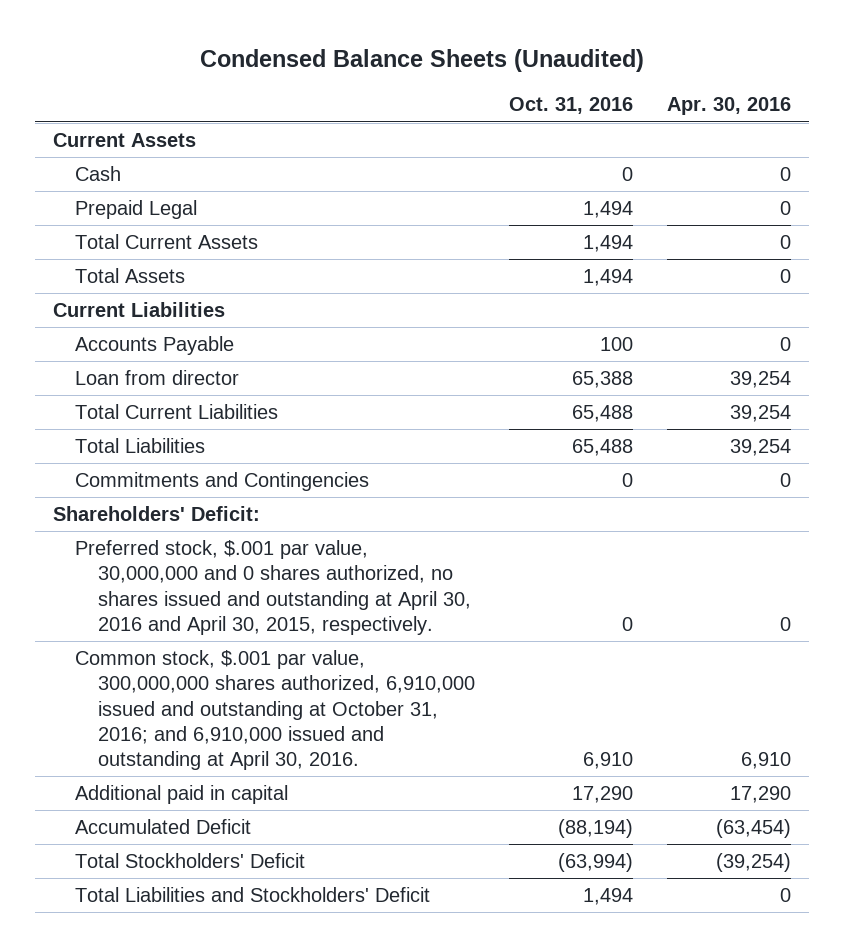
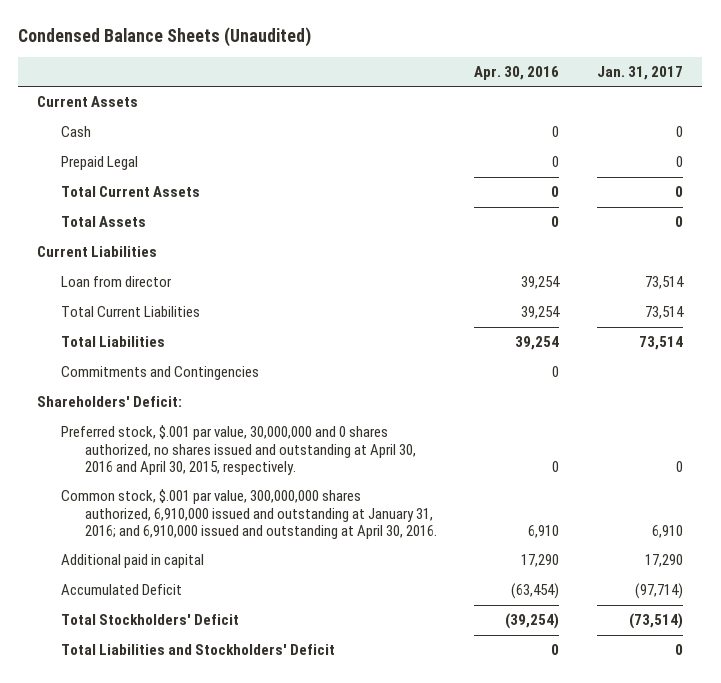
[509,97,634,115] Oct. 31, 2016 -> none
none -> [597,65,684,80] Jan. 31, 2017
[75,336,235,356] Accounts Payable -> none
[75,650,476,771] Common stock, $.001 par value, 300,000,000 shares authorized, 6,910,000 issued and outstanding at October 31, 2016; and 6,910,000 issued and outstanding at April 30, 2016. -> [60,489,437,540] Common stock, $.001 par value, 300,000,000 shares authorized, 6,910,000 issued and outstanding at January 31, 2016; and 6,910,000 issued and outstanding at April 30, 2016.

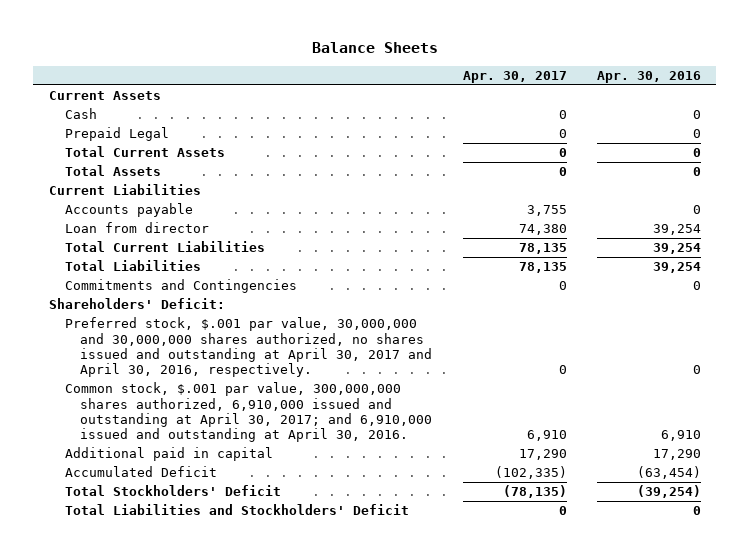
[18,26,312,47] Condensed Balance Sheets (Unaudited) -> [311,42,438,54] Balance Sheets
[597,65,684,80] Jan. 31, 2017 -> none
none -> [462,70,567,83] Apr. 30, 2017
none -> [64,203,193,218] Accounts payable
[60,425,416,476] Preferred stock, $.001 par value, 30,000,000 and 0 shares authorized, no shares issued and outstanding at April 30, 2016 and April 30, 2015, respectively. -> [64,317,433,378] Preferred stock, $.001 par value, 30,000,000 and 30,000,000 shares authorized, no shares issued and outstanding at April 30, 2017 and April 30, 2016, respectively.
[60,489,437,540] Common stock, $.001 par value, 300,000,000 shares authorized, 6,910,000 issued and outstanding at January 31, 2016; and 6,910,000 issued and outstanding at April 30, 2016. -> [64,382,433,443] Common stock, $.001 par value, 300,000,000 shares authorized, 6,910,000 issued and outstanding at April 30, 2017; and 6,910,000 issued and outstanding at April 30, 2016.

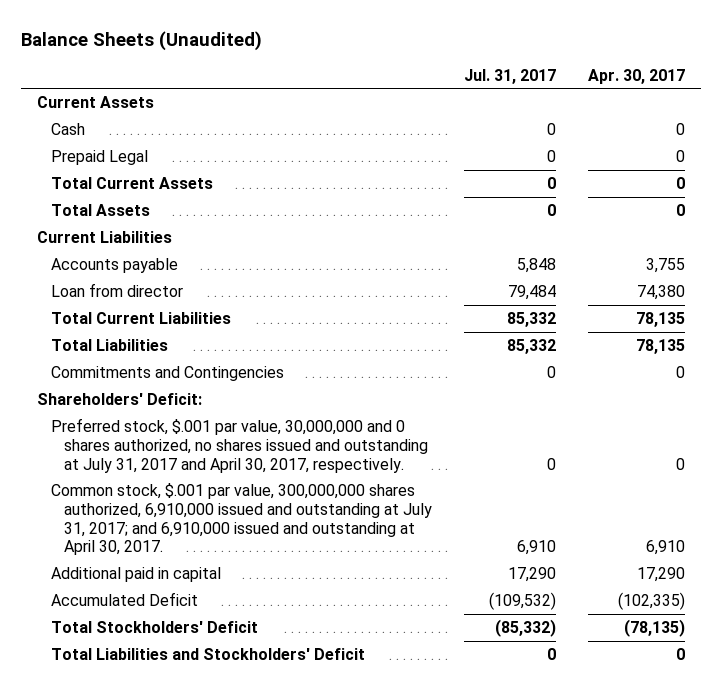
[311,42,438,54] Balance Sheets -> [20,30,262,51] Balance Sheets (Unaudited)
[596,70,701,83] Apr. 30, 2016 -> none
none -> [464,68,557,84] Jul. 31, 2017
[64,317,433,378] Preferred stock, $.001 par value, 30,000,000 and 30,000,000 shares authorized, no shares issued and outstanding at April 30, 2017 and April 30, 2016, respectively. -> [50,418,429,473] Preferred stock, $.001 par value, 30,000,000 and 0 shares authorized, no shares issued and outstanding at July 31, 2017 and April 30, 2017, respectively.
[64,382,433,443] Common stock, $.001 par value, 300,000,000 shares authorized, 6,910,000 issued and outstanding at April 30, 2017; and 6,910,000 issued and outstanding at April 30, 2016. -> [50,483,433,556] Common stock, $.001 par value, 300,000,000 shares authorized, 6,910,000 issued and outstanding at July 31, 2017; and 6,910,000 issued and outstanding at April 30, 2017.

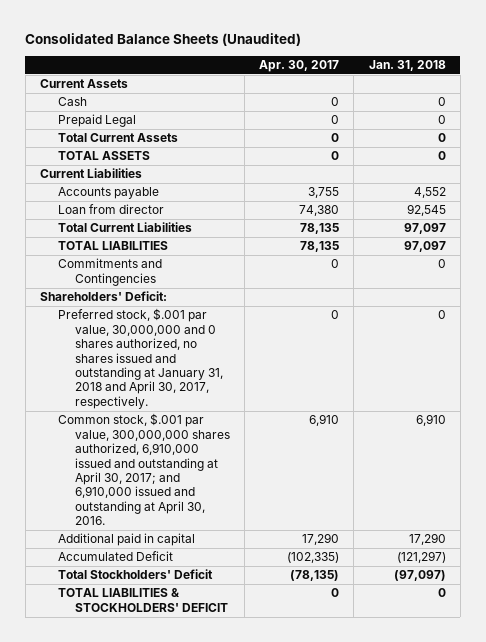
[20,30,262,51] Balance Sheets (Unaudited) -> [25,32,302,46] Consolidated Balance Sheets (Unaudited)
[464,68,557,84] Jul. 31, 2017 -> none
none -> [368,59,446,71] Jan. 31, 2018
[50,204,150,217] Total Assets -> [57,151,150,161] TOTAL ASSETS
[50,339,168,352] Total Liabilities -> [57,241,168,251] TOTAL LIABILITIES
[50,418,429,473] Preferred stock, $.001 par value, 30,000,000 and 0 shares authorized, no shares issued and outstanding at July 31, 2017 and April 30, 2017, respectively. -> [57,308,223,409] Preferred stock, $.001 par value, 30,000,000 and 0 shares authorized, no shares issued and outstanding at January 31, 2018 and April 30, 2017, respectively.
[50,483,433,556] Common stock, $.001 par value, 300,000,000 shares authorized, 6,910,000 issued and outstanding at July 31, 2017; and 6,910,000 issued and outstanding at April 30, 2017. -> [57,413,230,526] Common stock, $.001 par value, 300,000,000 shares authorized, 6,910,000 issued and outstanding at April 30, 2017; and 6,910,000 issued and outstanding at April 30, 2016.
[50,648,365,661] Total Liabilities and Stockholders' Deficit -> [57,588,228,612] TOTAL LIABILITIES & STOCKHOLDERS' DEFICIT

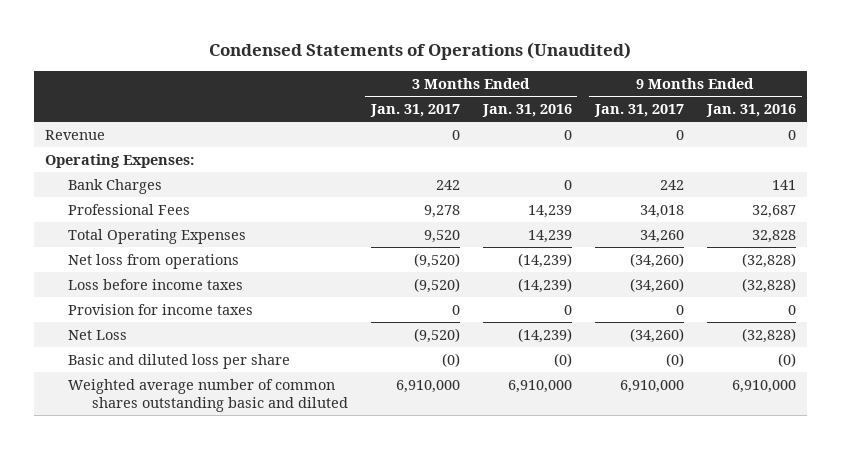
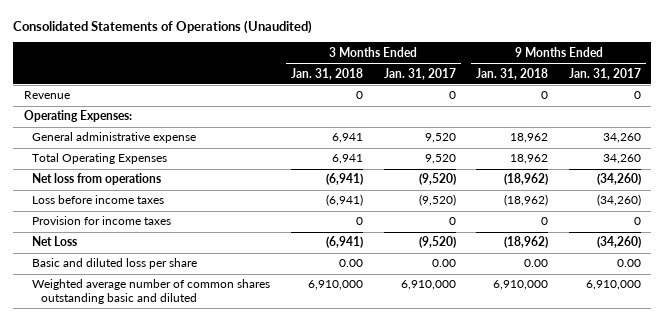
[209,42,632,61] Condensed Statements of Operations (Unaudited) -> [13,20,313,35] Consolidated Statements of Operations (Unaudited)
[481,104,572,118] Jan. 31, 2016 -> none
[705,104,796,118] Jan. 31, 2016 -> none
none -> [291,67,364,80] Jan. 31, 2018
none -> [476,67,549,80] Jan. 31, 2018
[68,178,163,194] Bank Charges -> none
[68,203,191,215] Professional Fees -> none
none -> [32,132,197,144] General administrative expense
[441,352,460,367] (0) -> [431,259,456,268] 0.00
[665,352,684,367] (0) -> [617,259,642,268] 0.00

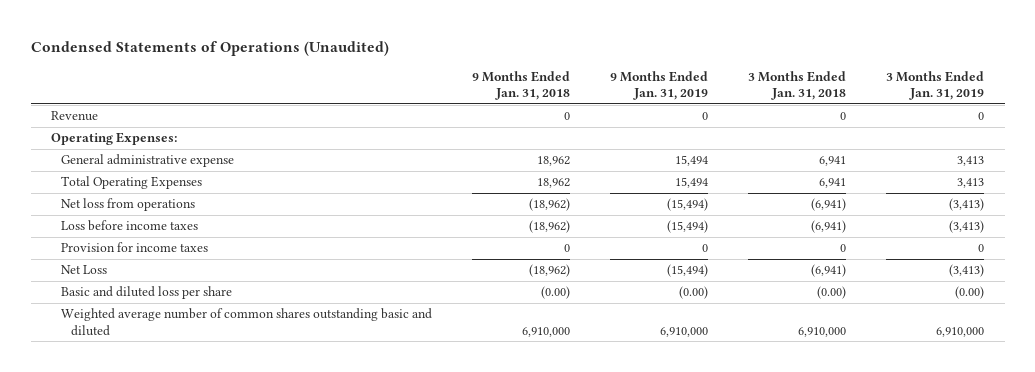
[13,20,313,35] Consolidated Statements of Operations (Unaudited) -> [30,40,389,56] Condensed Statements of Operations (Unaudited)
[383,67,456,80] Jan. 31, 2017 -> none
[569,67,642,80] Jan. 31, 2017 -> none
none -> [610,70,709,101] 9 Months Ended Jan. 31, 2019
none -> [886,70,985,101] 3 Months Ended Jan. 31, 2019
[339,259,364,268] 0.00 -> [817,286,847,300] (0.00)
[524,259,549,268] 0.00 -> [541,286,571,300] (0.00)

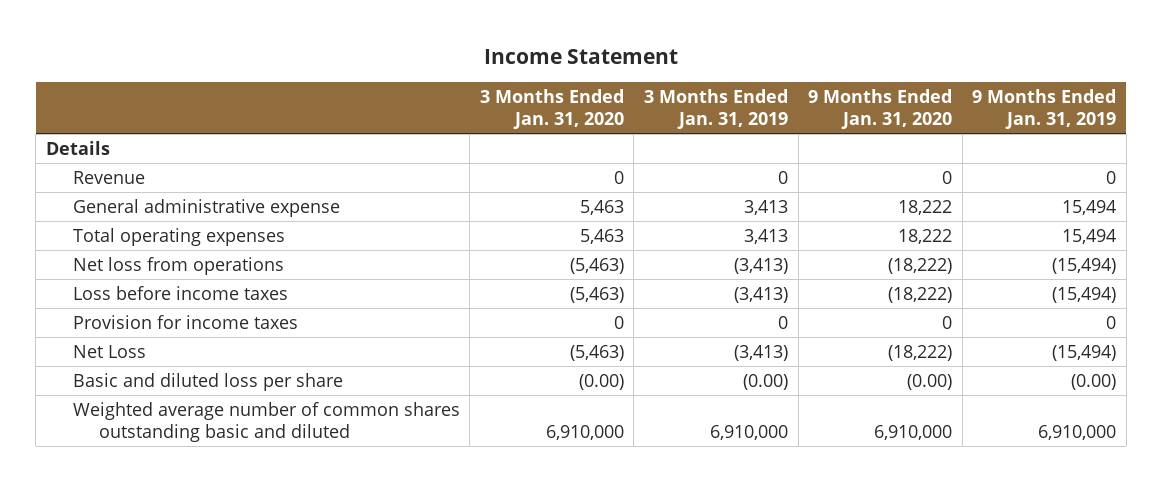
[30,40,389,56] Condensed Statements of Operations (Unaudited) -> [484,48,679,64] Income Statement
[472,70,571,101] 9 Months Ended Jan. 31, 2018 -> none
[748,70,847,101] 3 Months Ended Jan. 31, 2018 -> none
none -> [479,88,624,129] 3 Months Ended Jan. 31, 2020
none -> [808,88,953,129] 9 Months Ended Jan. 31, 2020
none -> [45,141,110,156] Details
[51,132,178,146] Operating Expenses: -> none
[60,176,202,190] Total Operating Expenses -> [72,228,285,247] Total operating expenses

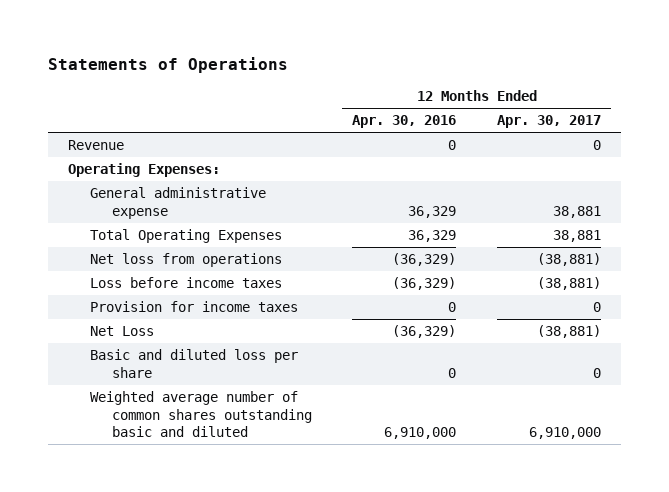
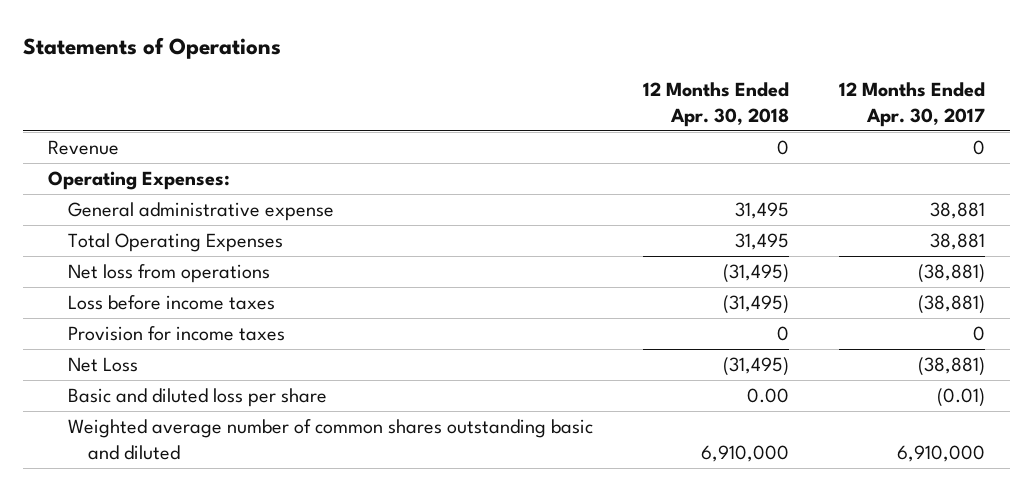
[352,115,457,129] Apr. 30, 2016 -> none
none -> [643,82,790,127] 12 Months Ended Apr. 30, 2018
[592,367,601,378] 0 -> [936,388,985,408] (0.01)

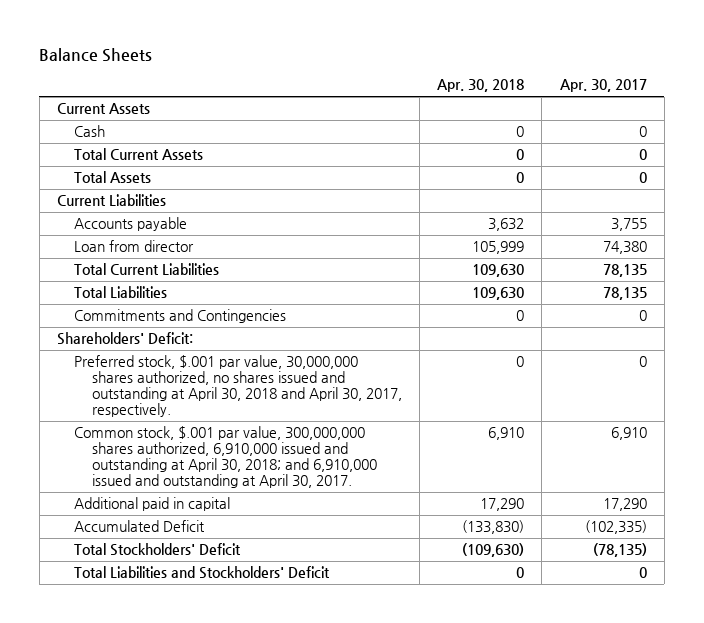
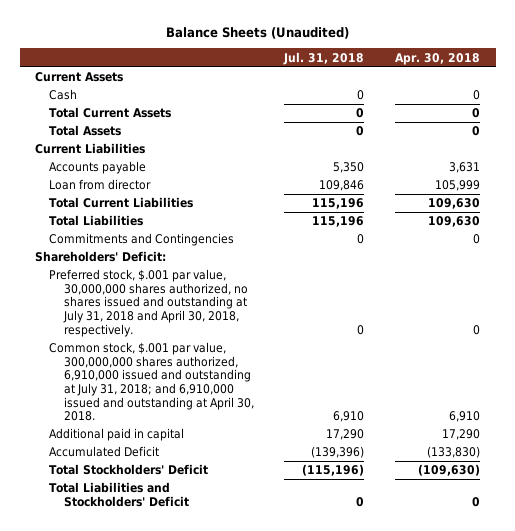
[39,47,153,62] Balance Sheets -> [165,27,349,40] Balance Sheets (Unaudited)
[559,79,647,93] Apr. 30, 2017 -> none
none -> [283,51,365,65] Jul. 31, 2018
[488,218,525,232] 3,632 -> [449,162,481,174] 3,631
[74,355,402,418] Preferred stock, $.001 par value, 30,000,000 shares authorized, no shares issued and outstanding at April 30, 2018 and April 30, 2017, respectively. -> [49,269,248,337] Preferred stock, $.001 par value, 30,000,000 shares authorized, no shares issued and outstanding at July 31, 2018 and April 30, 2018, respectively.
[74,426,377,489] Common stock, $.001 par value, 300,000,000 shares authorized, 6,910,000 issued and outstanding at April 30, 2018; and 6,910,000 issued and outstanding at April 30, 2017. -> [49,342,254,422] Common stock, $.001 par value, 300,000,000 shares authorized, 6,910,000 issued and outstanding at July 31, 2018; and 6,910,000 issued and outstanding at April 30, 2018.

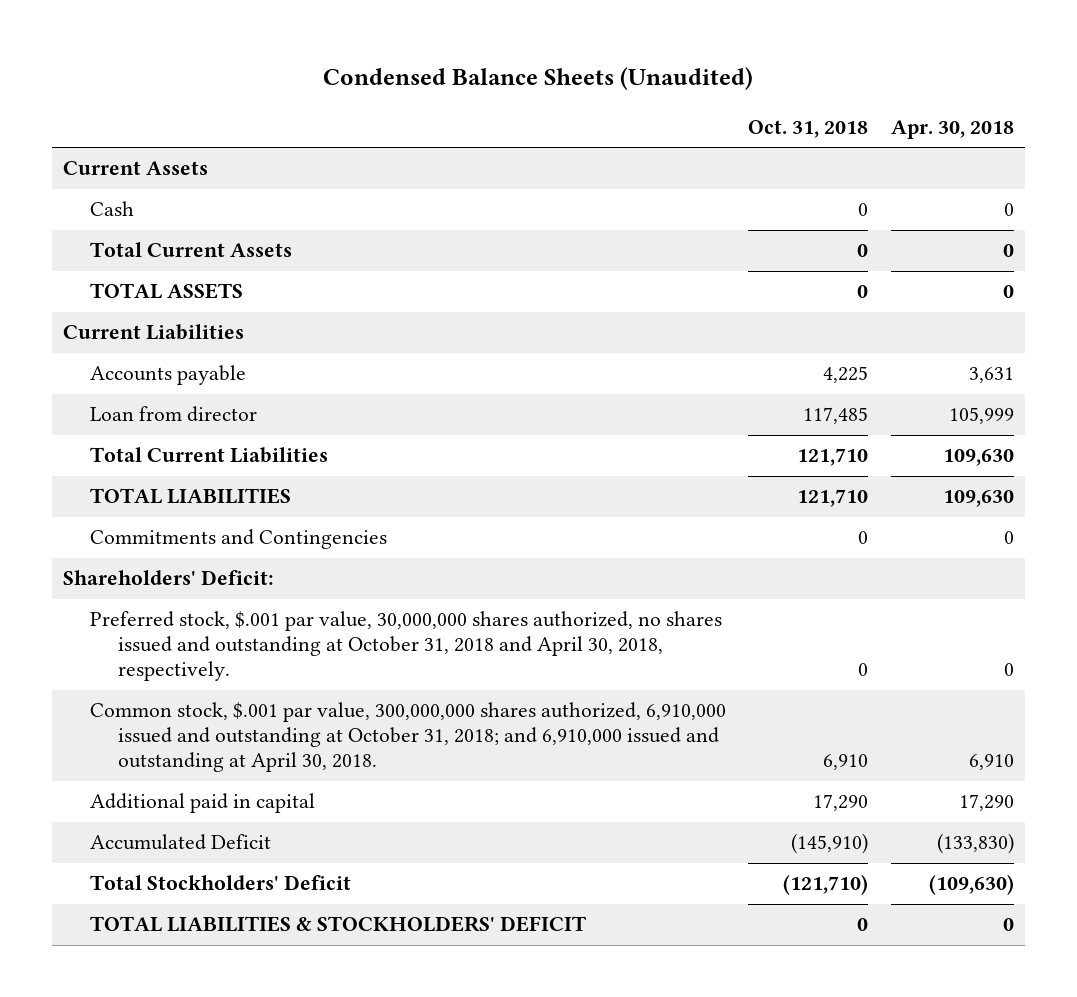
[165,27,349,40] Balance Sheets (Unaudited) -> [323,67,754,91] Condensed Balance Sheets (Unaudited)
[283,51,365,65] Jul. 31, 2018 -> none
none -> [748,119,869,138] Oct. 31, 2018
[49,125,122,137] Total Assets -> [90,283,244,300] TOTAL ASSETS
[49,215,144,227] Total Liabilities -> [90,488,292,505] TOTAL LIABILITIES
[49,269,248,337] Preferred stock, $.001 par value, 30,000,000 shares authorized, no shares issued and outstanding at July 31, 2018 and April 30, 2018, respectively. -> [90,611,723,682] Preferred stock, $.001 par value, 30,000,000 shares authorized, no shares issued and outstanding at October 31, 2018 and April 30, 2018, respectively.
[49,342,254,422] Common stock, $.001 par value, 300,000,000 shares authorized, 6,910,000 issued and outstanding at July 31, 2018; and 6,910,000 issued and outstanding at April 30, 2018. -> [90,702,727,773] Common stock, $.001 par value, 300,000,000 shares authorized, 6,910,000 issued and outstanding at October 31, 2018; and 6,910,000 issued and outstanding at April 30, 2018.
[49,482,189,507] Total Liabilities and Stockholders' Deficit -> [90,916,587,933] TOTAL LIABILITIES & STOCKHOLDERS' DEFICIT

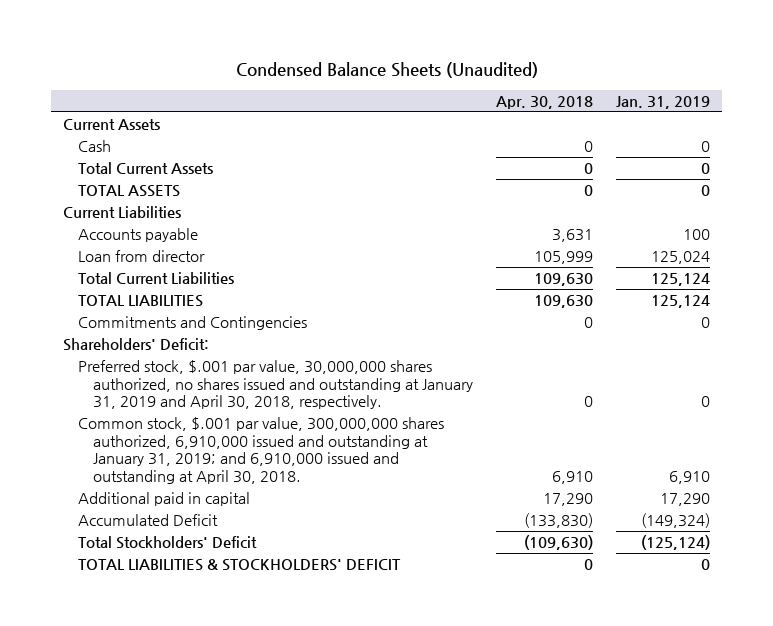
[748,119,869,138] Oct. 31, 2018 -> none
none -> [616,95,711,109] Jan. 31, 2019
[90,611,723,682] Preferred stock, $.001 par value, 30,000,000 shares authorized, no shares issued and outstanding at October 31, 2018 and April 30, 2018, respectively. -> [78,360,474,410] Preferred stock, $.001 par value, 30,000,000 shares authorized, no shares issued and outstanding at January 31, 2019 and April 30, 2018, respectively.
[90,702,727,773] Common stock, $.001 par value, 300,000,000 shares authorized, 6,910,000 issued and outstanding at October 31, 2018; and 6,910,000 issued and outstanding at April 30, 2018. -> [78,417,445,484] Common stock, $.001 par value, 300,000,000 shares authorized, 6,910,000 issued and outstanding at January 31, 2019; and 6,910,000 issued and outstanding at April 30, 2018.

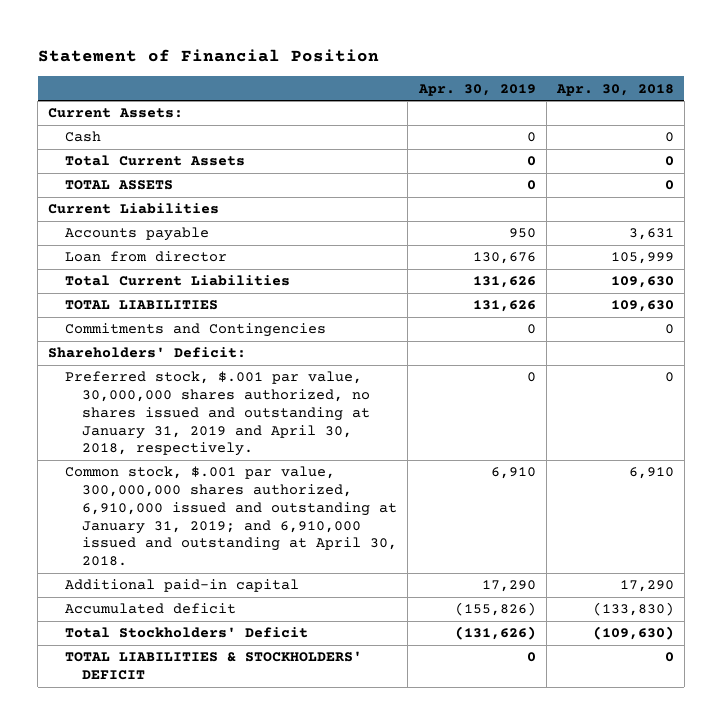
[235,61,538,78] Condensed Balance Sheets (Unaudited) -> [37,49,379,63] Statement of Financial Position
[616,95,711,109] Jan. 31, 2019 -> none
none -> [417,83,536,96] Apr. 30, 2019
[62,119,160,131] Current Assets -> [48,108,184,119] Current Assets:
[78,492,251,507] Additional paid in capital -> [65,579,300,593] Additional paid-in capital
[78,514,219,527] Accumulated Deficit -> [65,603,237,615] Accumulated deficit

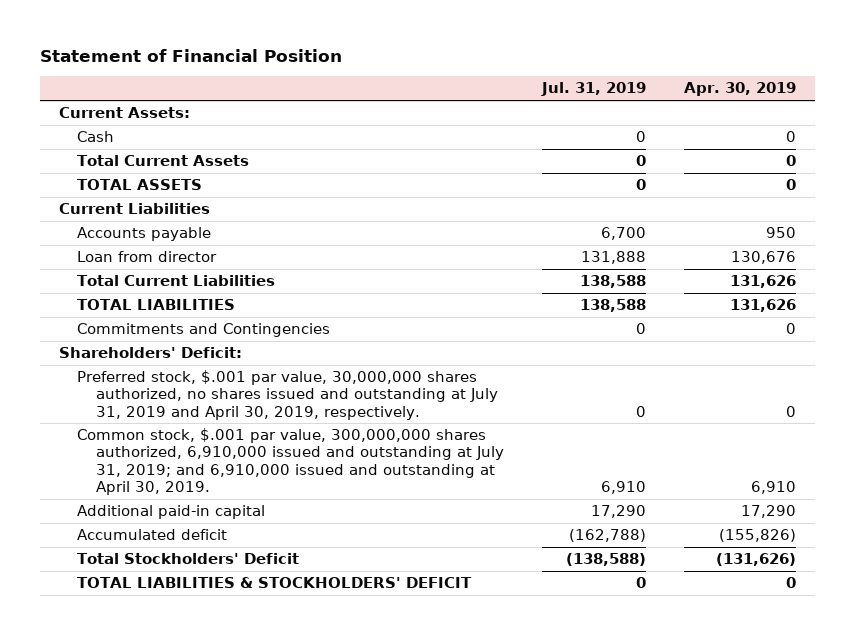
[555,83,674,96] Apr. 30, 2018 -> none
none -> [541,82,647,97] Jul. 31, 2019
[65,371,371,457] Preferred stock, $.001 par value, 30,000,000 shares authorized, no shares issued and outstanding at January 31, 2019 and April 30, 2018, respectively. -> [77,370,498,420] Preferred stock, $.001 par value, 30,000,000 shares authorized, no shares issued and outstanding at July 31, 2019 and April 30, 2019, respectively.
[65,466,398,567] Common stock, $.001 par value, 300,000,000 shares authorized, 6,910,000 issued and outstanding at January 31, 2019; and 6,910,000 issued and outstanding at April 30, 2018. -> [77,428,504,495] Common stock, $.001 par value, 300,000,000 shares authorized, 6,910,000 issued and outstanding at July 31, 2019; and 6,910,000 issued and outstanding at April 30, 2019.

